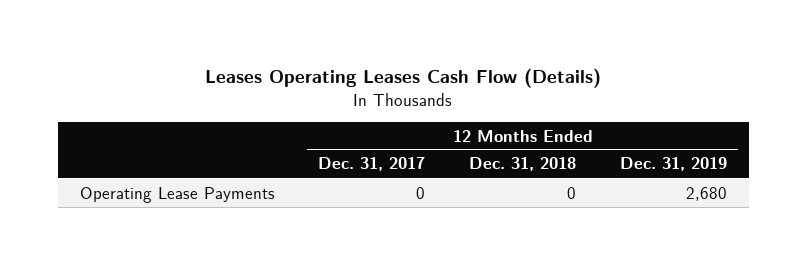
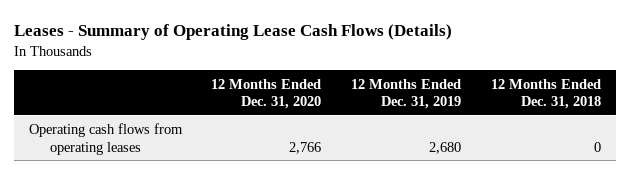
[205,68,602,89] Leases Operating Leases Cash Flow (Details) -> [13,24,452,41] Leases - Summary of Operating Lease Cash Flows (Details)
[318,157,426,172] Dec. 31, 2017 -> none
none -> [211,78,322,110] 12 Months Ended Dec. 31, 2020
[79,186,275,203] Operating Lease Payments -> [28,123,183,155] Operating cash flows from operating leases

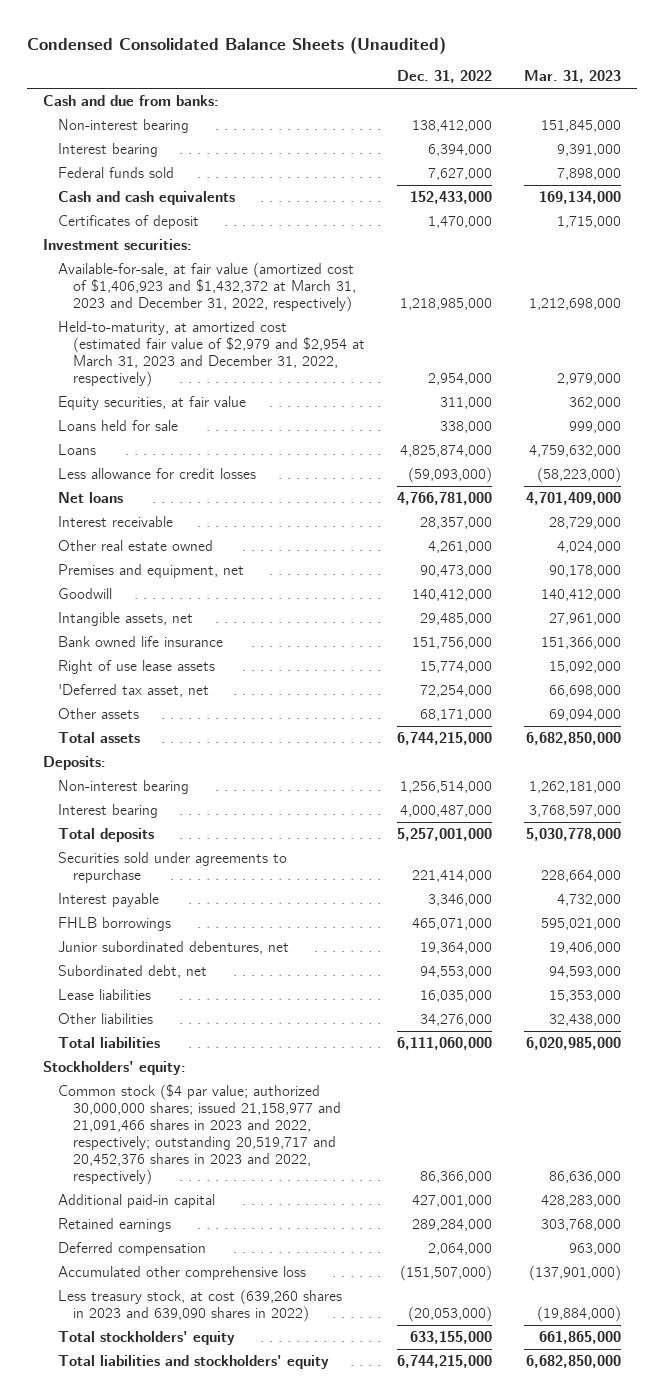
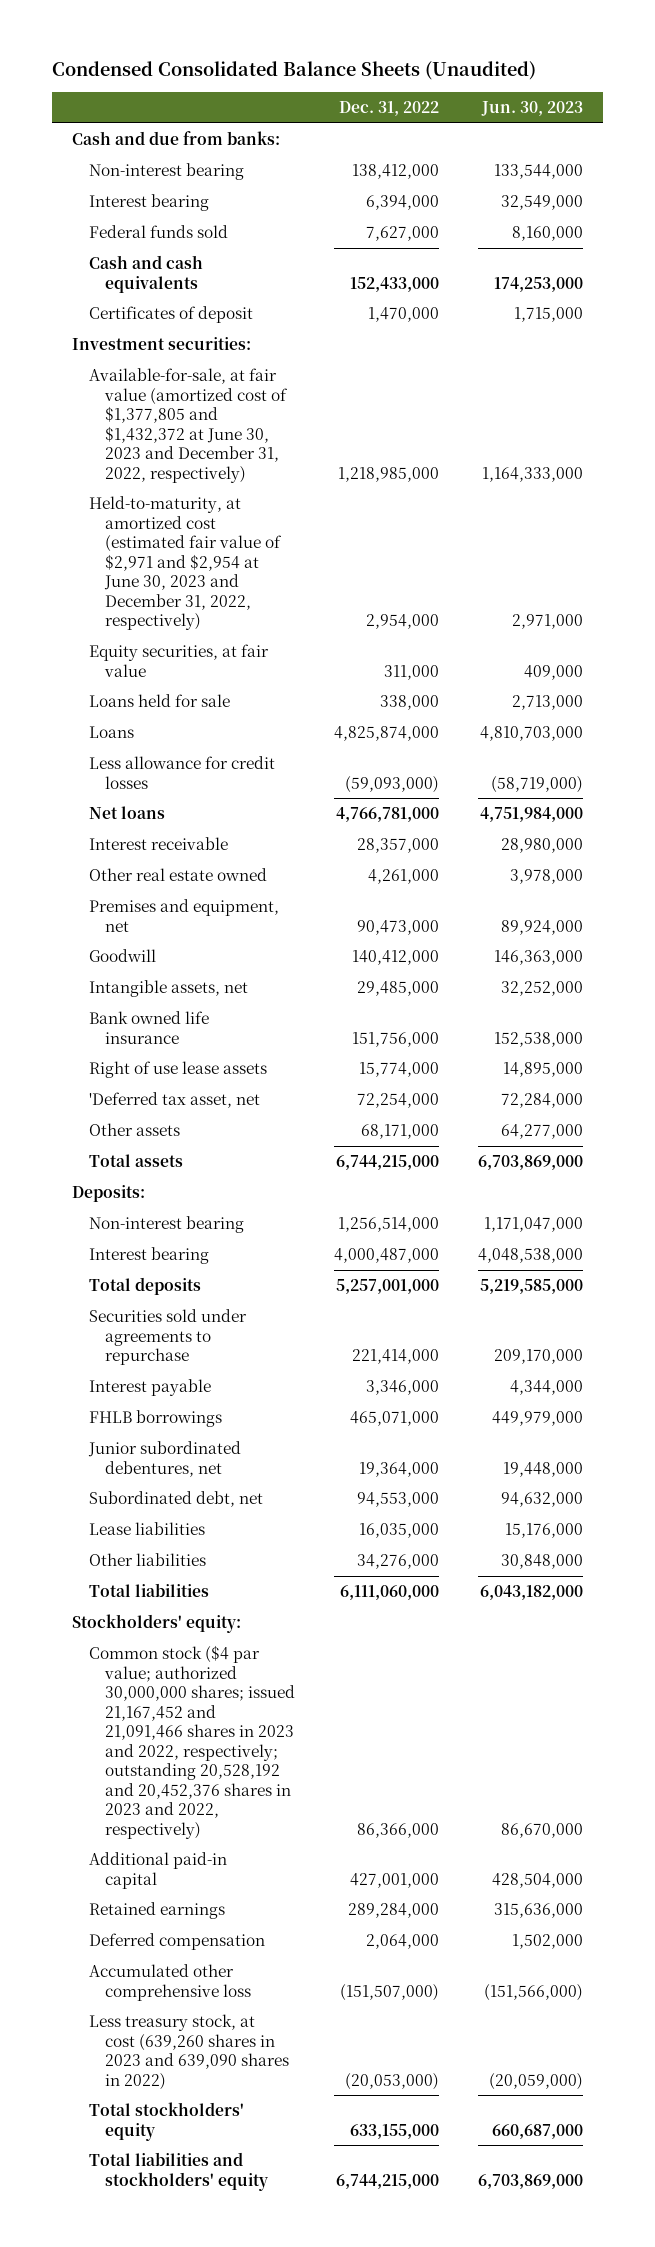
[523,70,621,84] Mar. 31, 2023 -> none
none -> [481,101,584,117] Jun. 30, 2023
[57,262,356,313] Available-for-sale, at fair value (amortized cost of $1,406,923 and $1,432,372 at March 31, 2023 and December 31, 2022, respectively) -> [88,367,289,483] Available-for-sale, at fair value (amortized cost of $1,377,805 and $1,432,372 at June 30, 2023 and December 31, 2022, respectively)
[57,321,365,388] Held-to-maturity, at amortized cost (estimated fair value of $2,979 and $2,954 at March 31, 2023 and December 31, 2022, respectively) -> [88,495,283,631] Held-to-maturity, at amortized cost (estimated fair value of $2,971 and $2,954 at June 30, 2023 and December 31, 2022, respectively)
[57,1084,341,1186] Common stock ($4 par value; authorized 30,000,000 shares; issued 21,158,977 and 21,091,466 shares in 2023 and 2022, respectively; outstanding 20,519,717 and 20,452,376 shares in 2023 and 2022, respectively) -> [88,1644,296,1839] Common stock ($4 par value; authorized 30,000,000 shares; issued 21,167,452 and 21,091,466 shares in 2023 and 2022, respectively; outstanding 20,528,192 and 20,452,376 shares in 2023 and 2022, respectively)

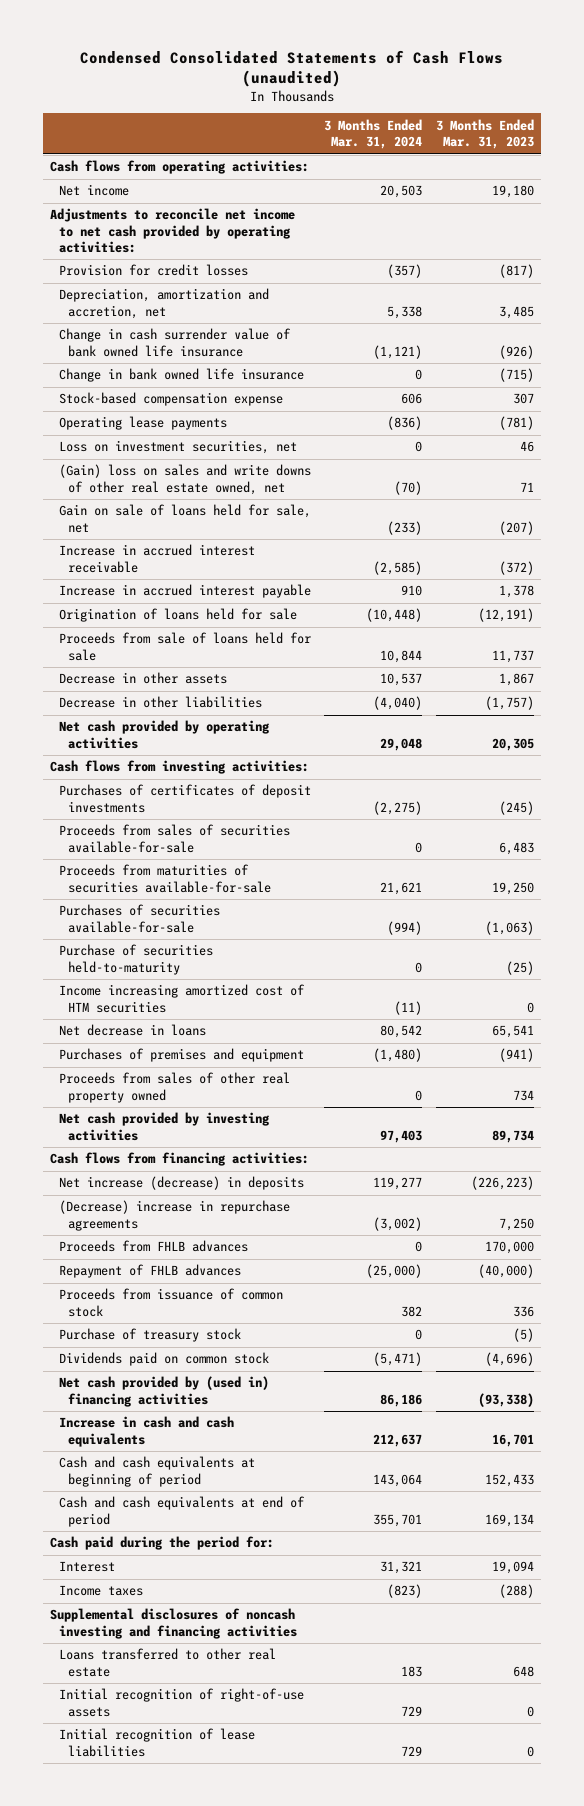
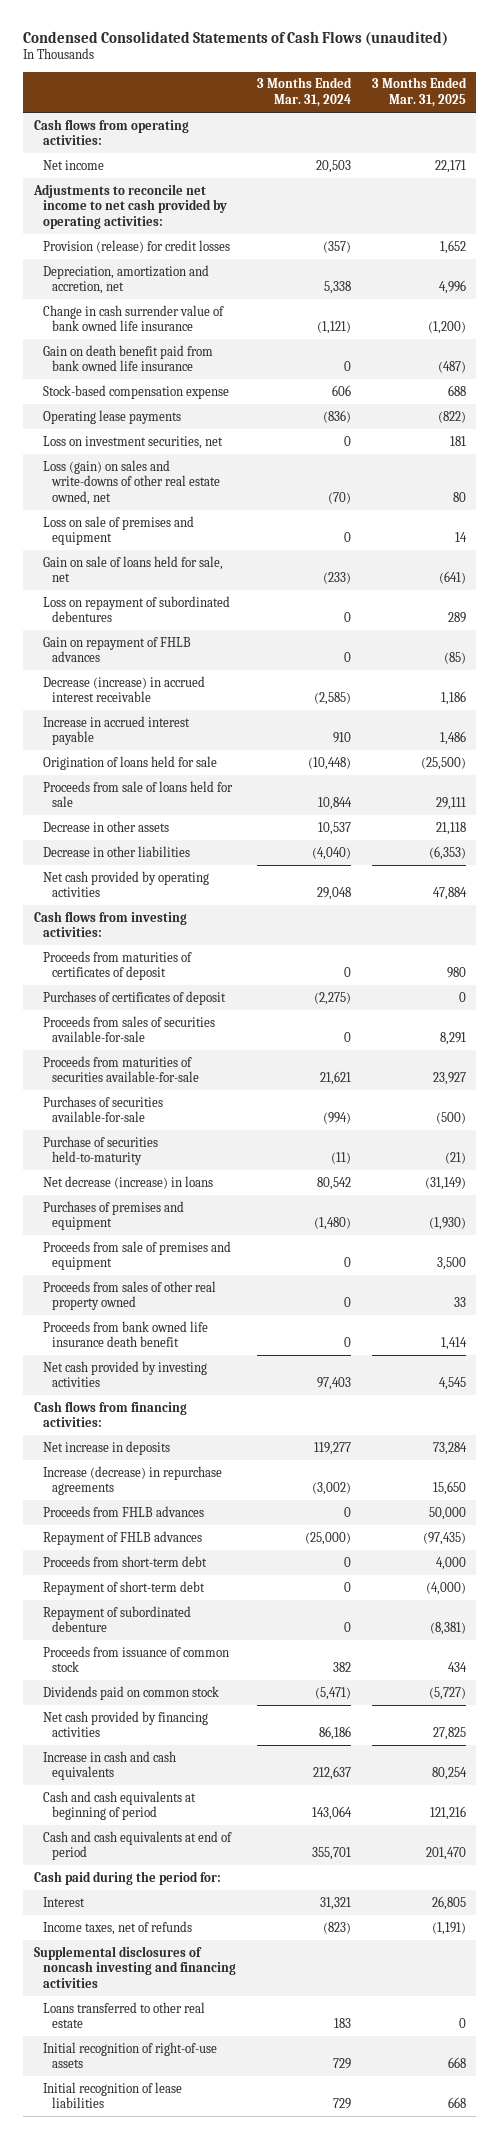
[435,118,534,150] 3 Months Ended Mar. 31, 2023 -> none
none -> [371,77,467,108] 3 Months Ended Mar. 31, 2025
[59,264,249,277] Provision for credit losses -> [42,239,230,253] Provision (release) for credit losses
[59,368,305,383] Change in bank owned life insurance -> none
none -> [42,344,213,372] Gain on death benefit paid from bank owned life insurance
[59,464,312,495] (Gain) loss on sales and write downs of other real estate owned, net -> [42,459,221,506] Loss (gain) on sales and write-downs of other real estate owned, net
none -> [42,515,194,546] Loss on sale of premises and equipment
none -> [42,595,230,623] Loss on repayment of subordinated debentures
none -> [42,636,191,663] Gain on repayment of FHLB advances
[59,544,256,573] Increase in accrued interest receivable -> [42,675,205,703] Decrease (increase) in accrued interest receivable
none -> [42,950,192,981] Proceeds from maturities of certificates of deposit
[59,784,312,813] Purchases of certificates of deposit investments -> [42,990,226,1005] Purchases of certificates of deposit
[59,984,306,1013] Income increasing amortized cost of HTM securities -> none
[415,961,423,973] 0 -> [330,1152,351,1165] (11)
[59,1024,207,1037] Net decrease in loans -> [42,1175,213,1189] Net decrease (increase) in loans
none -> [42,1240,231,1271] Proceeds from sale of premises and equipment
none -> [42,1320,208,1348] Proceeds from bank owned life insurance death benefit
[59,1176,305,1191] Net increase (decrease) in deposits -> [42,1440,170,1455] Net increase in deposits
[59,1200,291,1231] (Decrease) increase in repurchase agreements -> [42,1465,222,1496] Increase (decrease) in repurchase agreements
none -> [42,1555,207,1567] Proceeds from short-term debt
none -> [42,1580,205,1595] Repayment of short-term debt
none -> [42,1605,191,1633] Repayment of subordinated debenture
[59,1328,242,1343] Purchase of treasury stock -> none
[59,1376,270,1407] Net cash provided by (used in) financing activities -> [42,1710,208,1738] Net cash provided by financing activities
[59,1585,144,1597] Income taxes -> [42,1920,192,1935] Income taxes, net of refunds

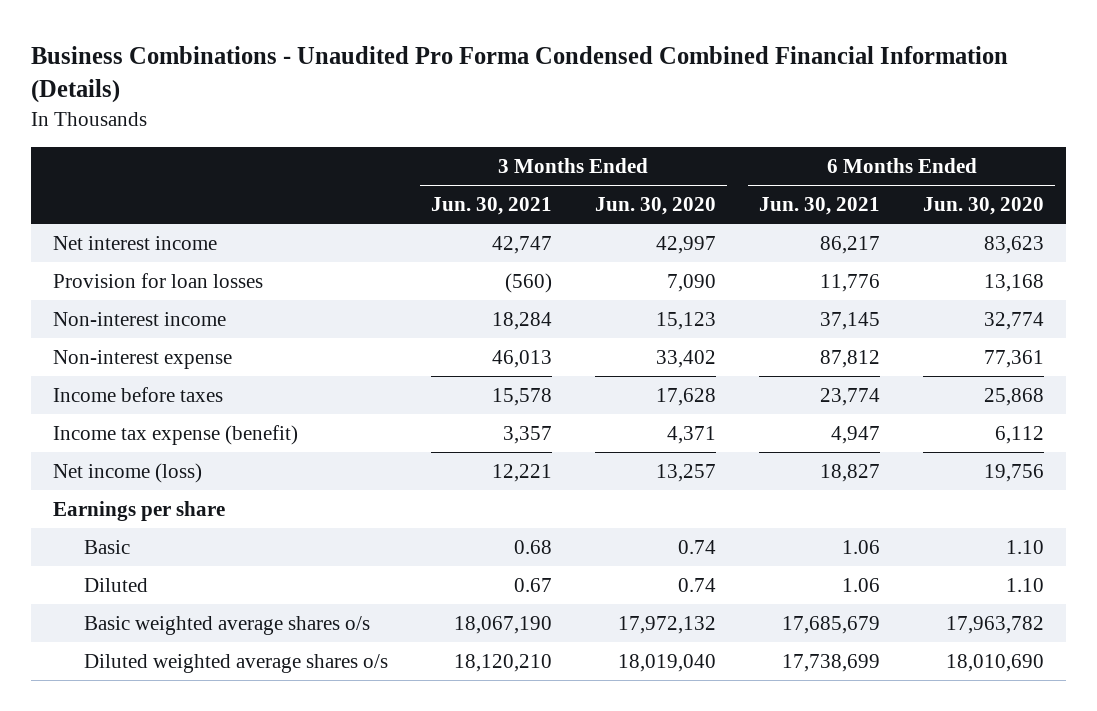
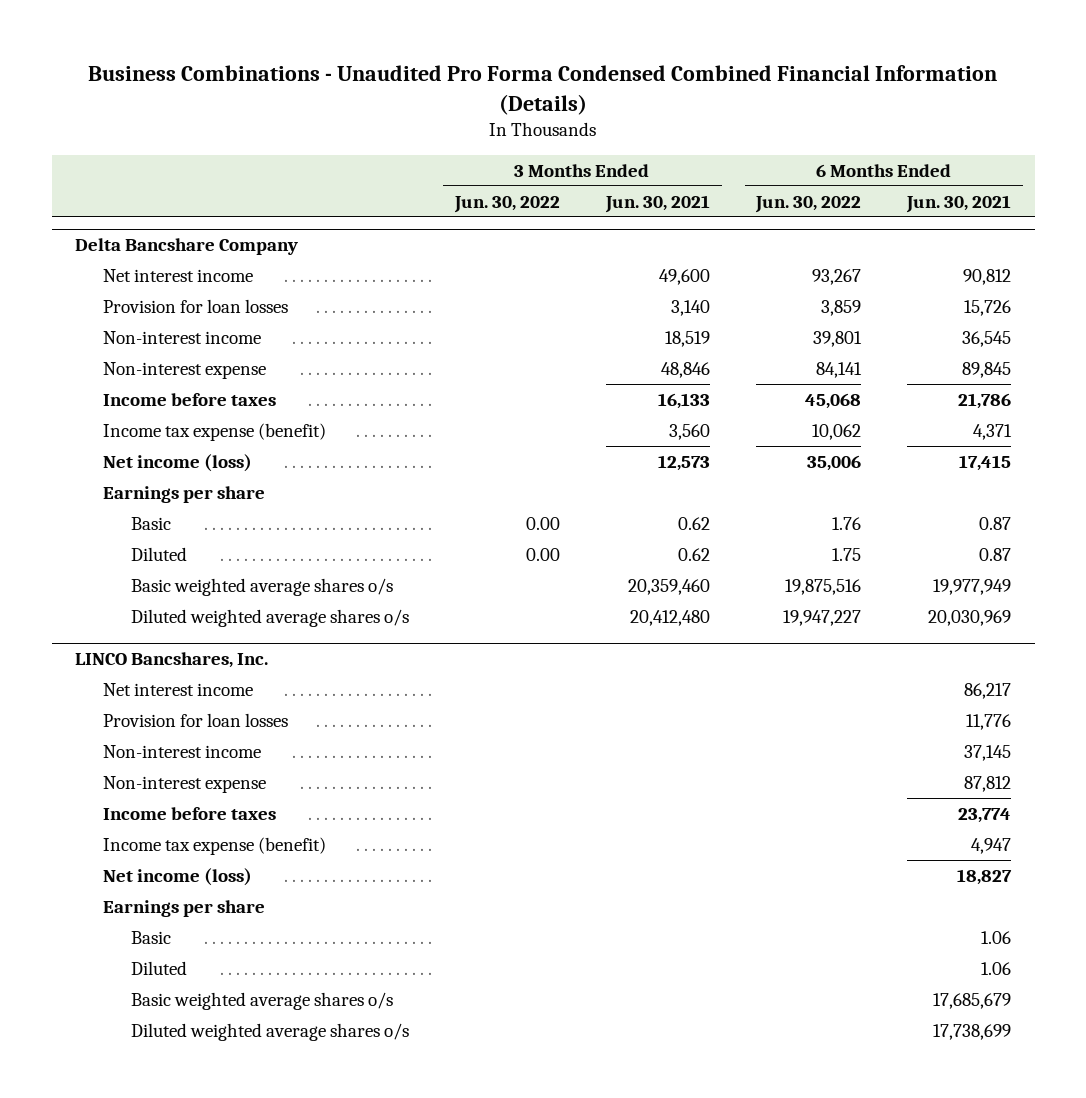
[594,197,716,216] Jun. 30, 2020 -> none
[923,197,1045,216] Jun. 30, 2020 -> none
none -> [453,195,560,213] Jun. 30, 2022
none -> [755,195,862,213] Jun. 30, 2022
none -> [74,237,298,255] Delta Bancshare Company
[491,235,552,254] 42,747 -> [659,268,711,285] 49,600
[819,235,880,254] 86,217 -> [963,268,1012,285] 90,812
[504,272,552,293] (560) -> [671,299,711,316] 3,140
[819,273,880,292] 11,776 -> [964,299,1012,316] 15,726
[491,311,552,330] 18,284 -> [665,330,711,347] 18,519
[819,311,880,330] 37,145 -> [962,330,1012,347] 36,545
[491,349,552,368] 46,013 -> [661,361,711,378] 48,846
[819,349,880,368] 87,812 -> [962,361,1012,378] 89,845
[491,387,552,406] 15,578 -> [658,392,711,409] 16,133
[819,387,880,406] 23,774 -> [958,392,1012,409] 21,786
[502,425,552,444] 3,357 -> [669,423,711,440] 3,560
[830,425,880,444] 4,947 -> [973,423,1013,440] 4,371
[491,463,552,482] 12,221 -> [658,454,711,471] 12,573
[819,463,880,482] 18,827 -> [959,454,1012,471] 17,415
[513,539,552,554] 0.68 -> [678,516,711,530] 0.62
[841,539,880,554] 1.06 -> [979,516,1012,530] 0.87
[513,577,552,592] 0.67 -> [678,547,711,561] 0.62
[841,577,880,592] 1.06 -> [979,547,1012,561] 0.87
[453,615,552,634] 18,067,190 -> [628,578,711,595] 20,359,460
[781,615,880,634] 17,685,679 -> [933,578,1012,595] 19,977,949
[453,653,552,672] 18,120,210 -> [630,609,711,626] 20,412,480
[781,653,880,672] 17,738,699 -> [928,609,1012,626] 20,030,969
none -> [74,651,268,668] LINCO Bancshares, Inc.
none -> [102,682,253,696] Net interest income
none -> [102,712,288,727] Provision for loan losses
none -> [102,744,261,758] Non-interest income
none -> [102,775,266,793] Non-interest expense
none -> [102,806,276,820] Income before taxes
none -> [102,836,326,855] Income tax expense (benefit)
none -> [102,867,252,886] Net income (loss)
none -> [102,899,265,917] Earnings per share
none -> [130,930,171,944] Basic
none -> [130,960,187,975] Diluted
none -> [130,991,393,1010] Basic weighted average shares o/s
none -> [130,1022,409,1041] Diluted weighted average shares o/s

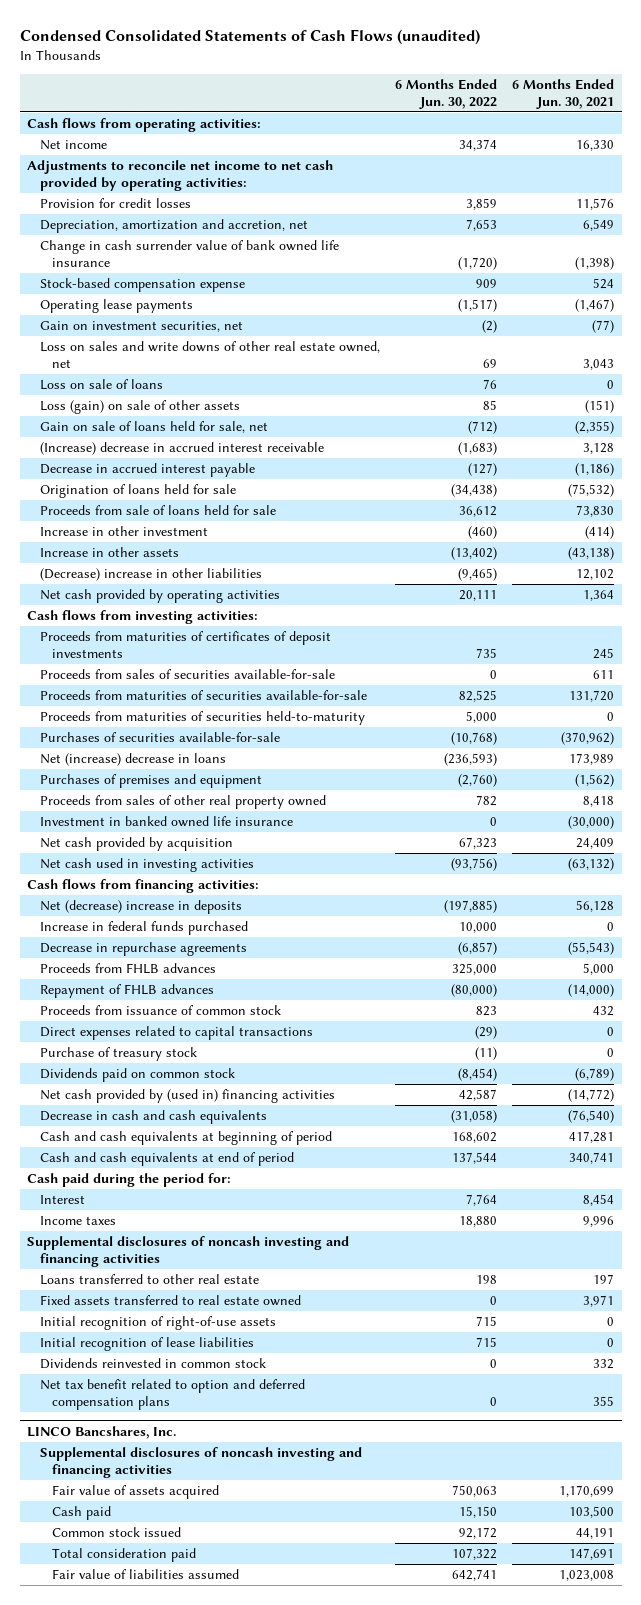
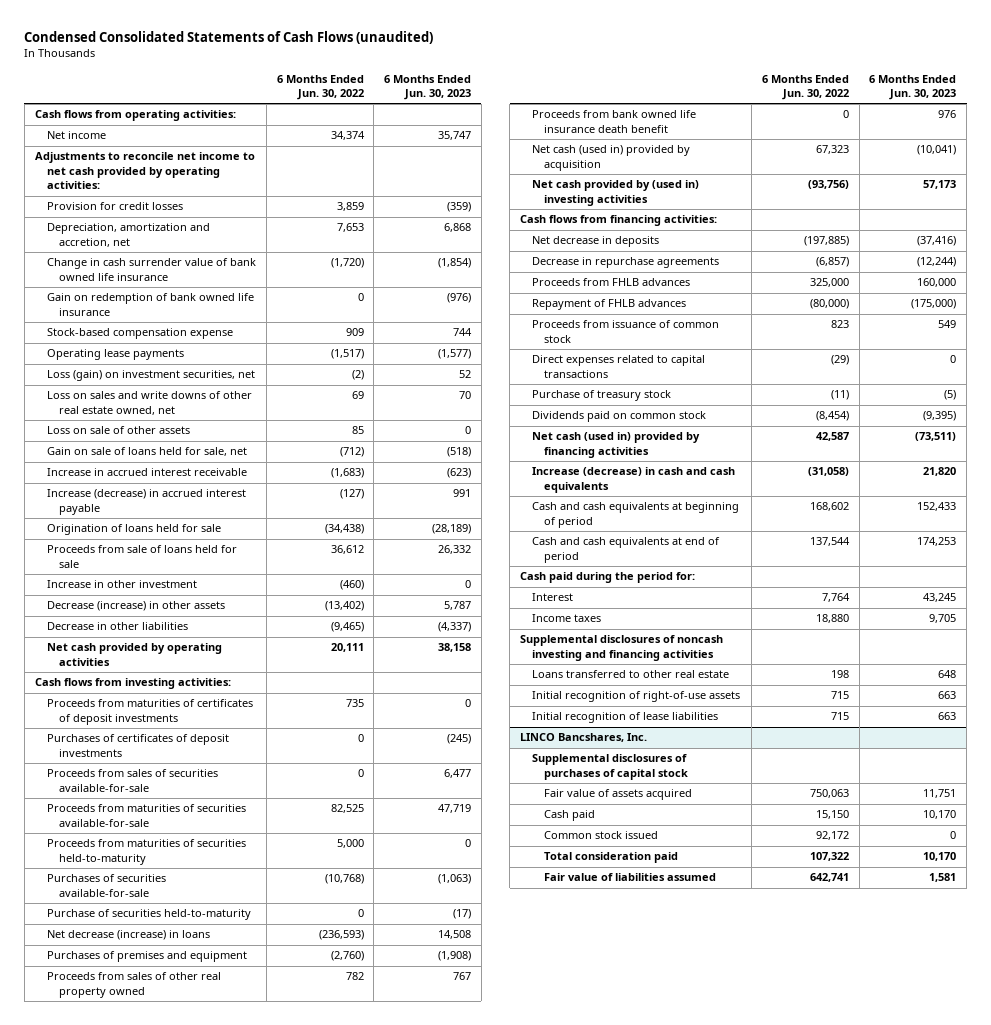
[512,79,615,109] 6 Months Ended Jun. 30, 2021 -> none
none -> [384,74,472,101] 6 Months Ended Jun. 30, 2023
none -> [46,293,254,316] Gain on redemption of bank owned life insurance
[39,321,243,333] Gain on investment securities, net -> [46,370,255,382] Loss (gain) on investment securities, net
[39,379,163,391] Loss on sale of loans -> none
[39,400,240,415] Loss (gain) on sale of other assets -> [46,426,190,435] Loss on sale of other assets
[39,442,324,456] (Increase) decrease in accrued interest receivable -> [46,468,247,477] Increase in accrued interest receivable
[39,463,255,478] Decrease in accrued interest payable -> [46,489,246,515] Increase (decrease) in accrued interest payable
[39,547,179,558] Increase in other assets -> [46,601,225,612] Decrease (increase) in other assets
[39,568,262,582] (Decrease) increase in other liabilities -> [46,622,188,631] Decrease in other liabilities
none -> [46,734,229,757] Purchases of certificates of deposit investments
none -> [46,909,251,921] Purchase of securities held-to-maturity
[39,753,226,767] Net (increase) decrease in loans -> [46,930,210,941] Net decrease (increase) in loans
[39,816,293,828] Investment in banked owned life insurance -> none
none -> [532,110,697,133] Proceeds from bank owned life insurance death benefit
[39,837,233,852] Net cash provided by acquisition -> [532,145,691,171] Net cash (used in) provided by acquisition
[39,858,254,873] Net cash used in investing activities -> [532,180,700,206] Net cash provided by (used in) investing activities
[39,921,248,936] Increase in federal funds purchased -> none
[39,900,242,915] Net (decrease) increase in deposits -> [532,236,660,248] Net decrease in deposits
[39,1089,335,1104] Net cash provided by (used in) financing activities -> [532,432,701,458] Net cash (used in) provided by financing activities
[39,1110,267,1125] Decrease in cash and cash equivalents -> [532,467,736,493] Increase (decrease) in cash and cash equivalents
[39,1295,301,1307] Fixed assets transferred to real estate owned -> none
[39,1358,266,1370] Dividends reinvested in common stock -> none
[39,1379,305,1410] Net tax benefit related to option and deferred compensation plans -> none
[39,1447,362,1478] Supplemental disclosures of noncash investing and financing activities -> none
none -> [532,754,689,780] Supplemental disclosures of purchases of capital stock

